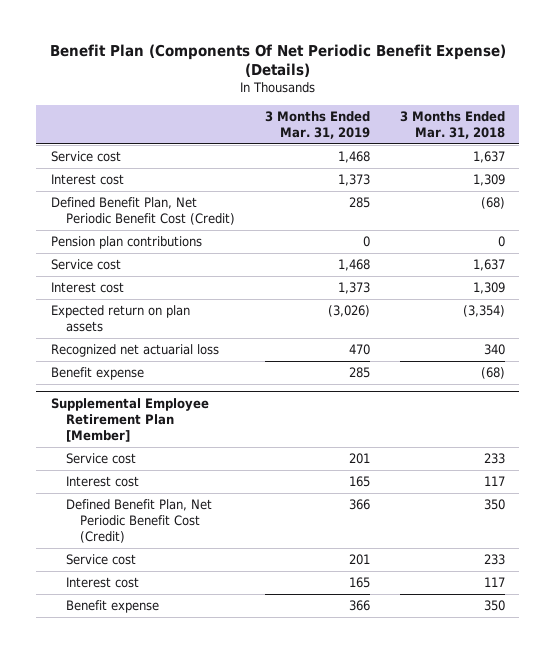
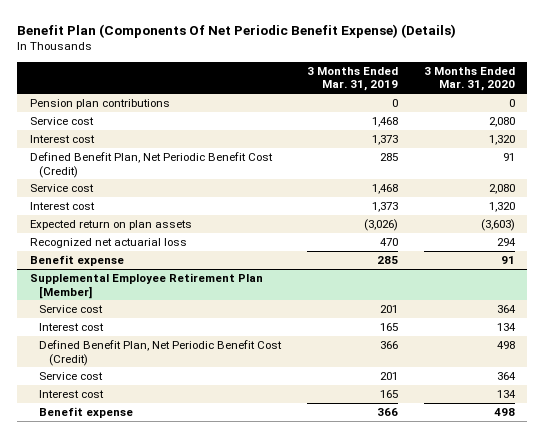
[399,111,505,139] 3 Months Ended Mar. 31, 2018 -> none
none -> [423,66,515,92] 3 Months Ended Mar. 31, 2020
[51,236,203,250] Pension plan contributions -> [29,99,170,110] Pension plan contributions

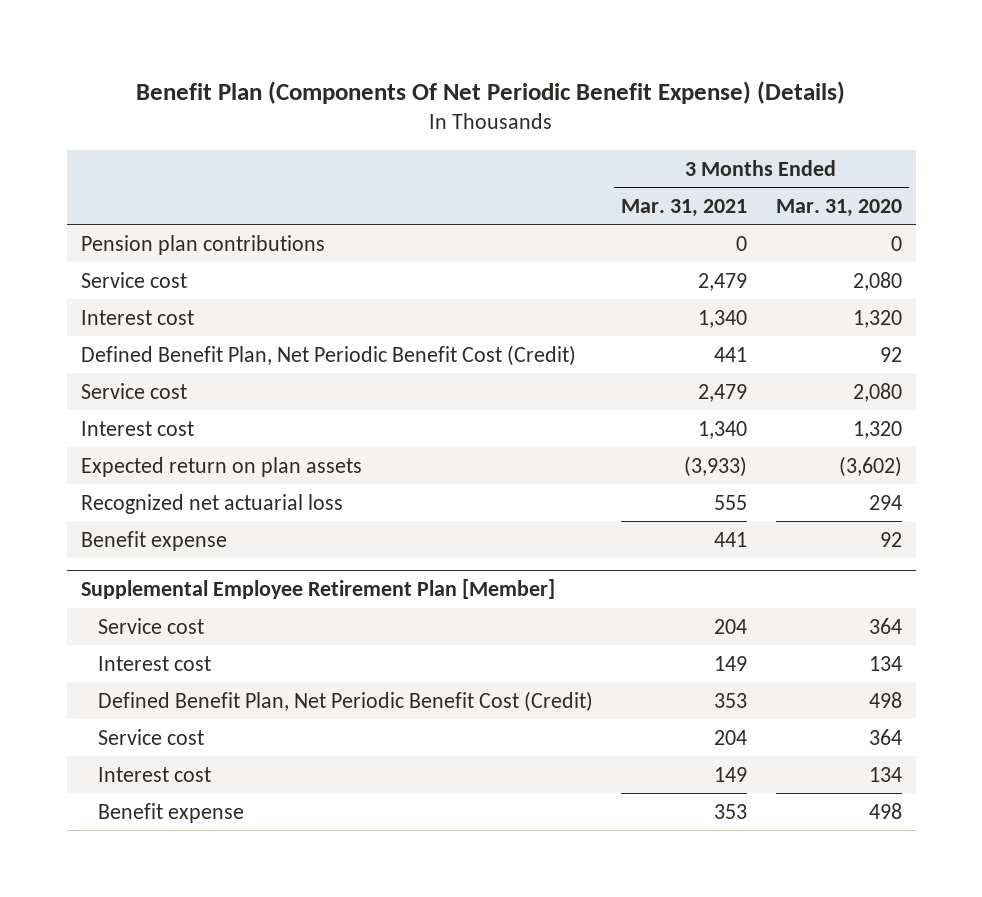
[307,66,399,92] 3 Months Ended Mar. 31, 2019 -> none
none -> [621,198,748,217] Mar. 31, 2021
[502,153,515,162] 91 -> [879,346,902,362] 92
[480,219,515,232] (3,603) -> [838,455,902,477] (3,602)
[500,256,515,265] 91 -> [879,531,902,547] 92

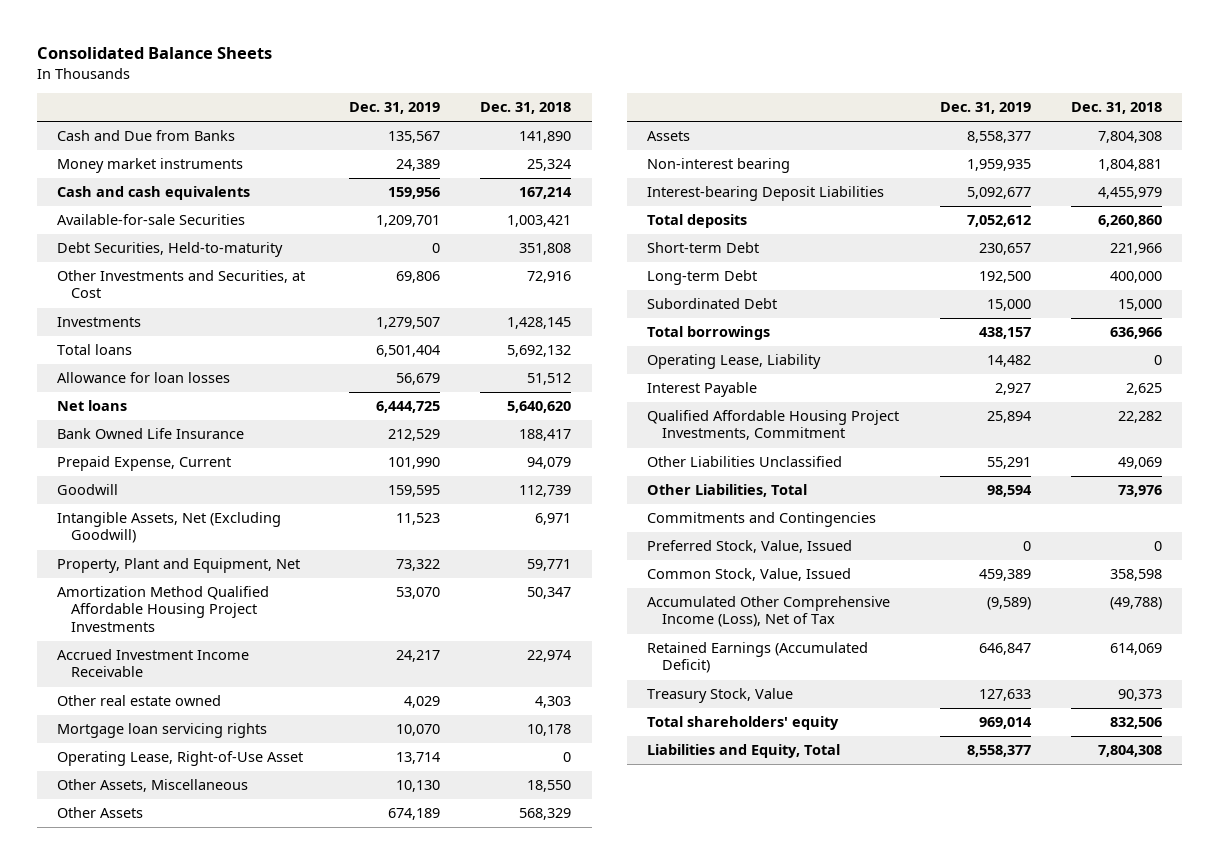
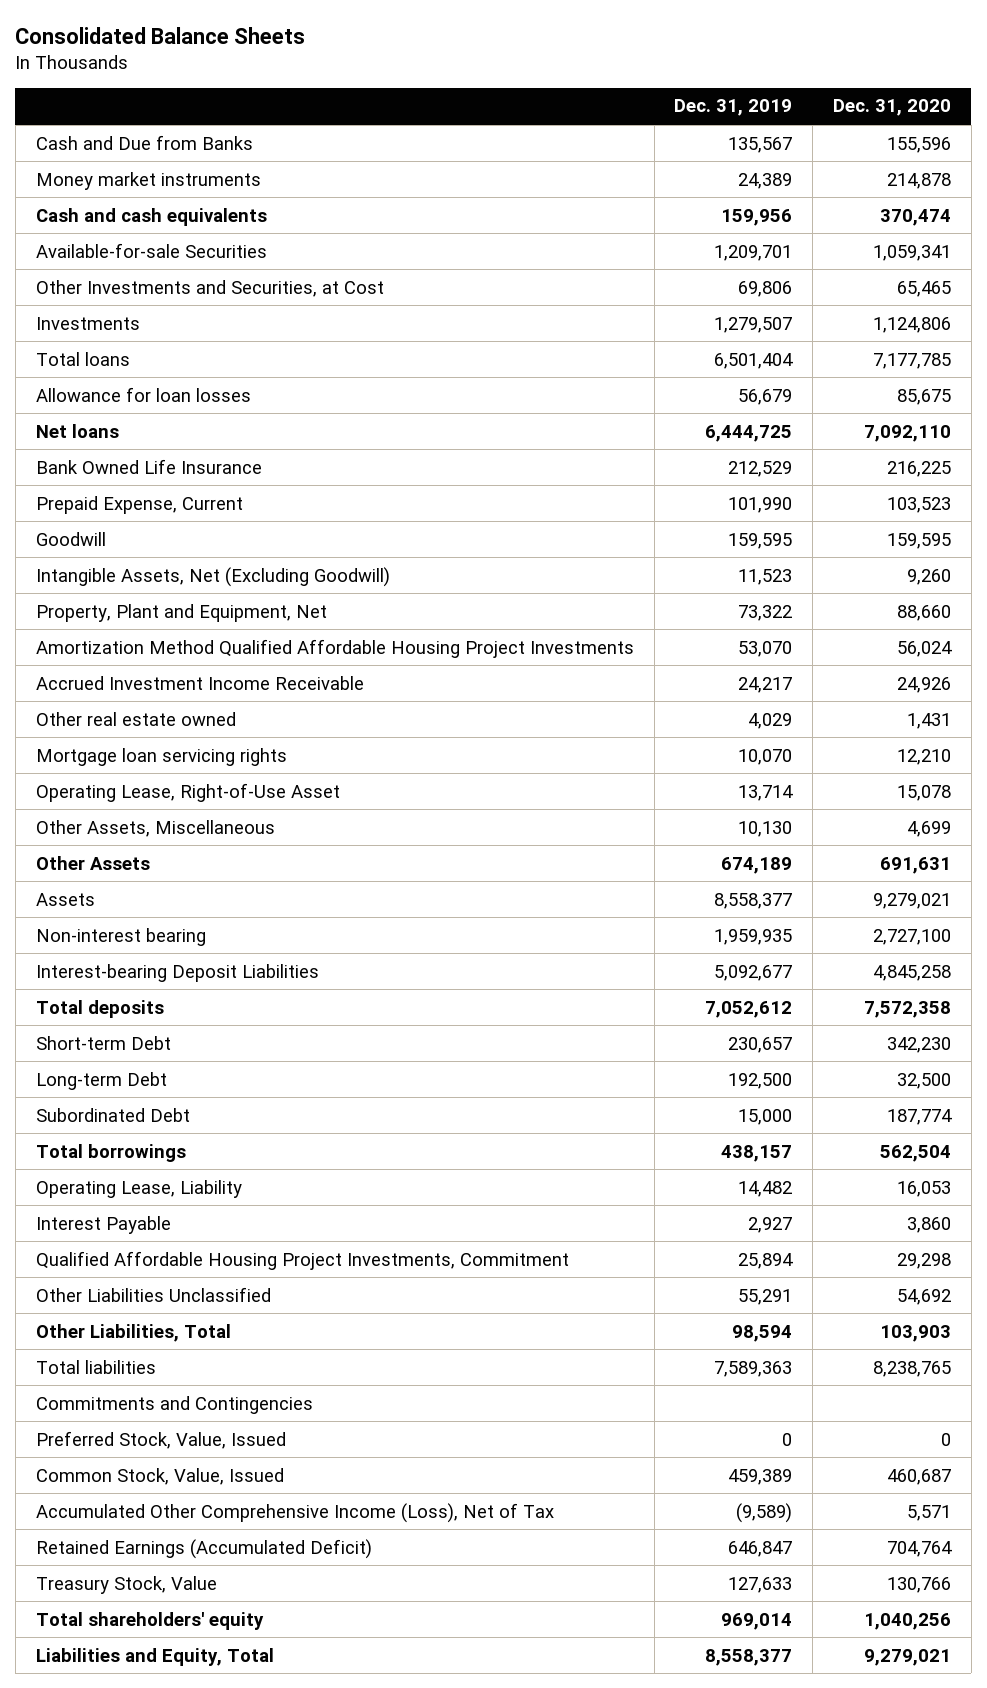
[480,102,572,115] Dec. 31, 2018 -> none
none -> [833,99,952,117] Dec. 31, 2020
[57,242,284,258] Debt Securities, Held-to-maturity -> none
none -> [35,1359,156,1374] Total liabilities

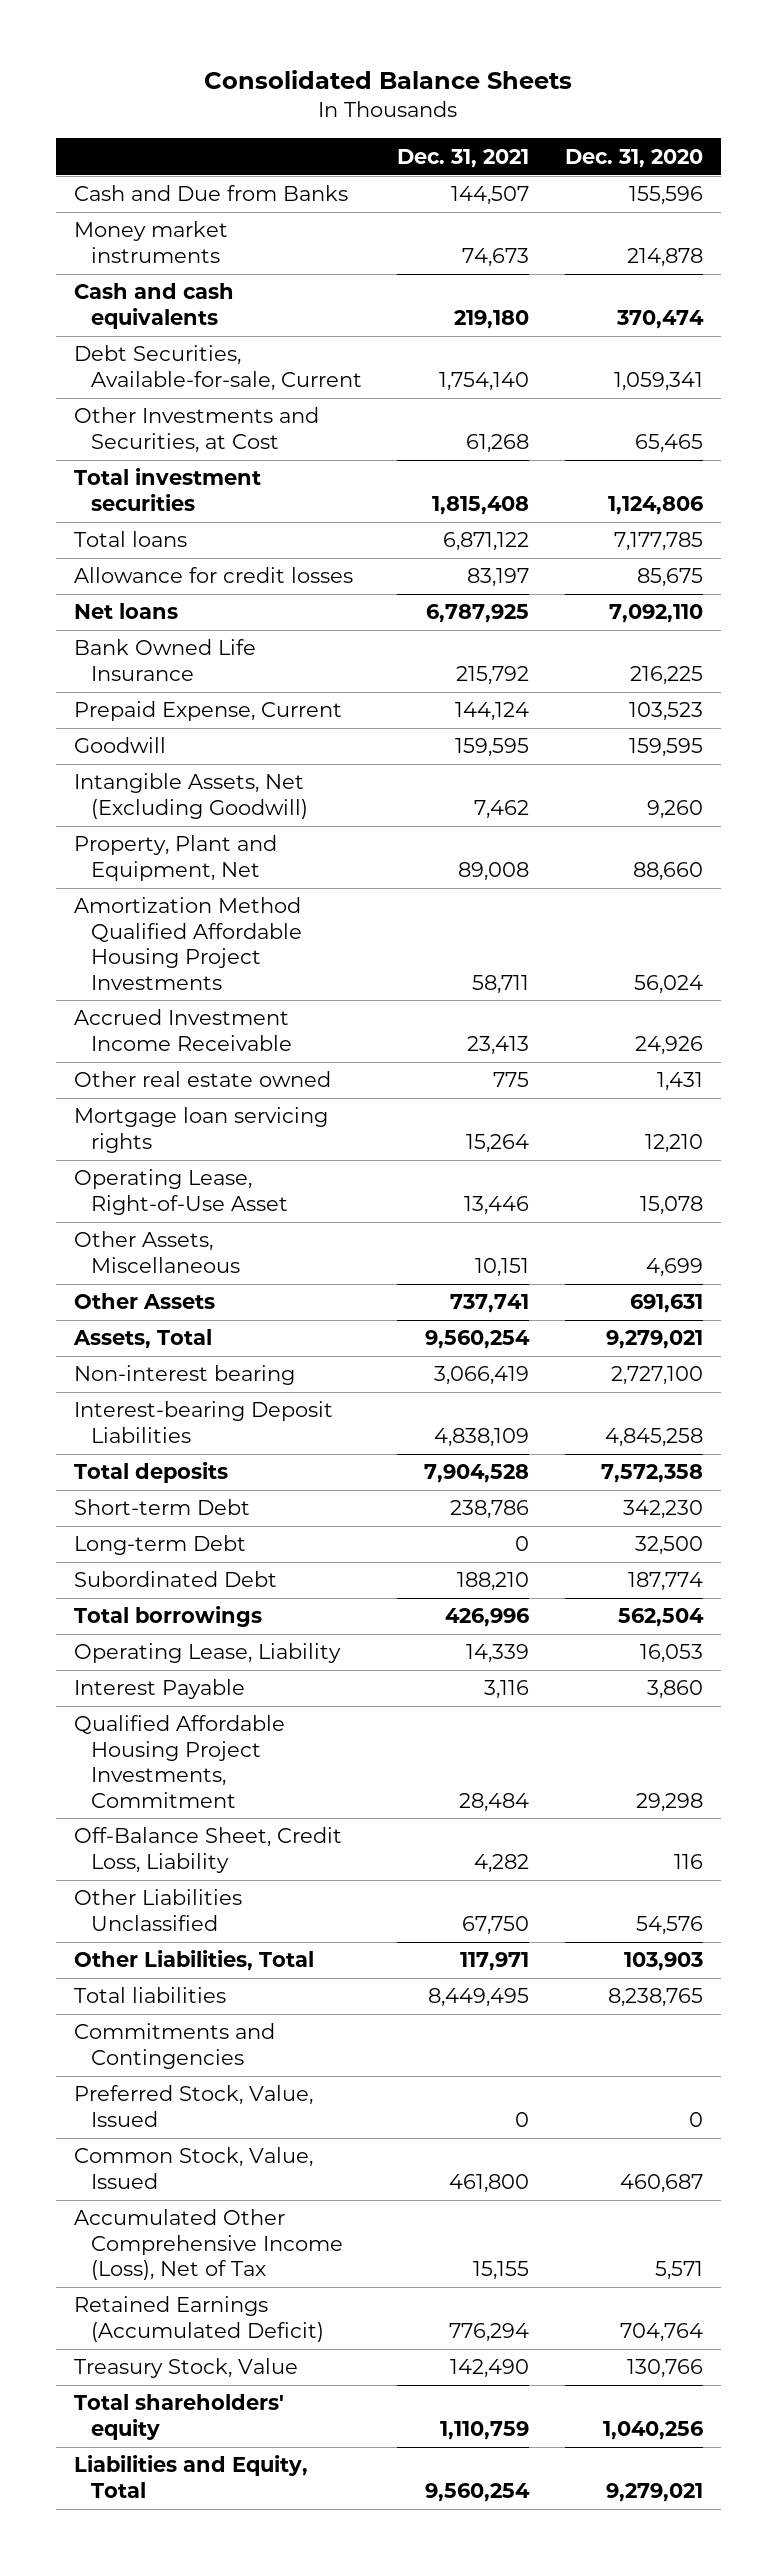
[674,99,793,117] Dec. 31, 2019 -> none
none -> [397,148,530,168] Dec. 31, 2021
[35,242,267,258] Available-for-sale Securities -> [73,345,363,391] Debt Securities, Available-for-sale, Current
[35,316,140,330] Investments -> [73,468,261,511] Total investment securities
[35,386,251,402] Allowance for loan losses -> [73,567,353,584] Allowance for credit losses
[35,892,95,906] Assets -> [72,1329,212,1350] Assets, Total
none -> [73,1827,342,1873] Off-Balance Sheet, Credit Loss, Liability
[897,1288,952,1305] 54,692 -> [635,1915,703,1935] 54,576

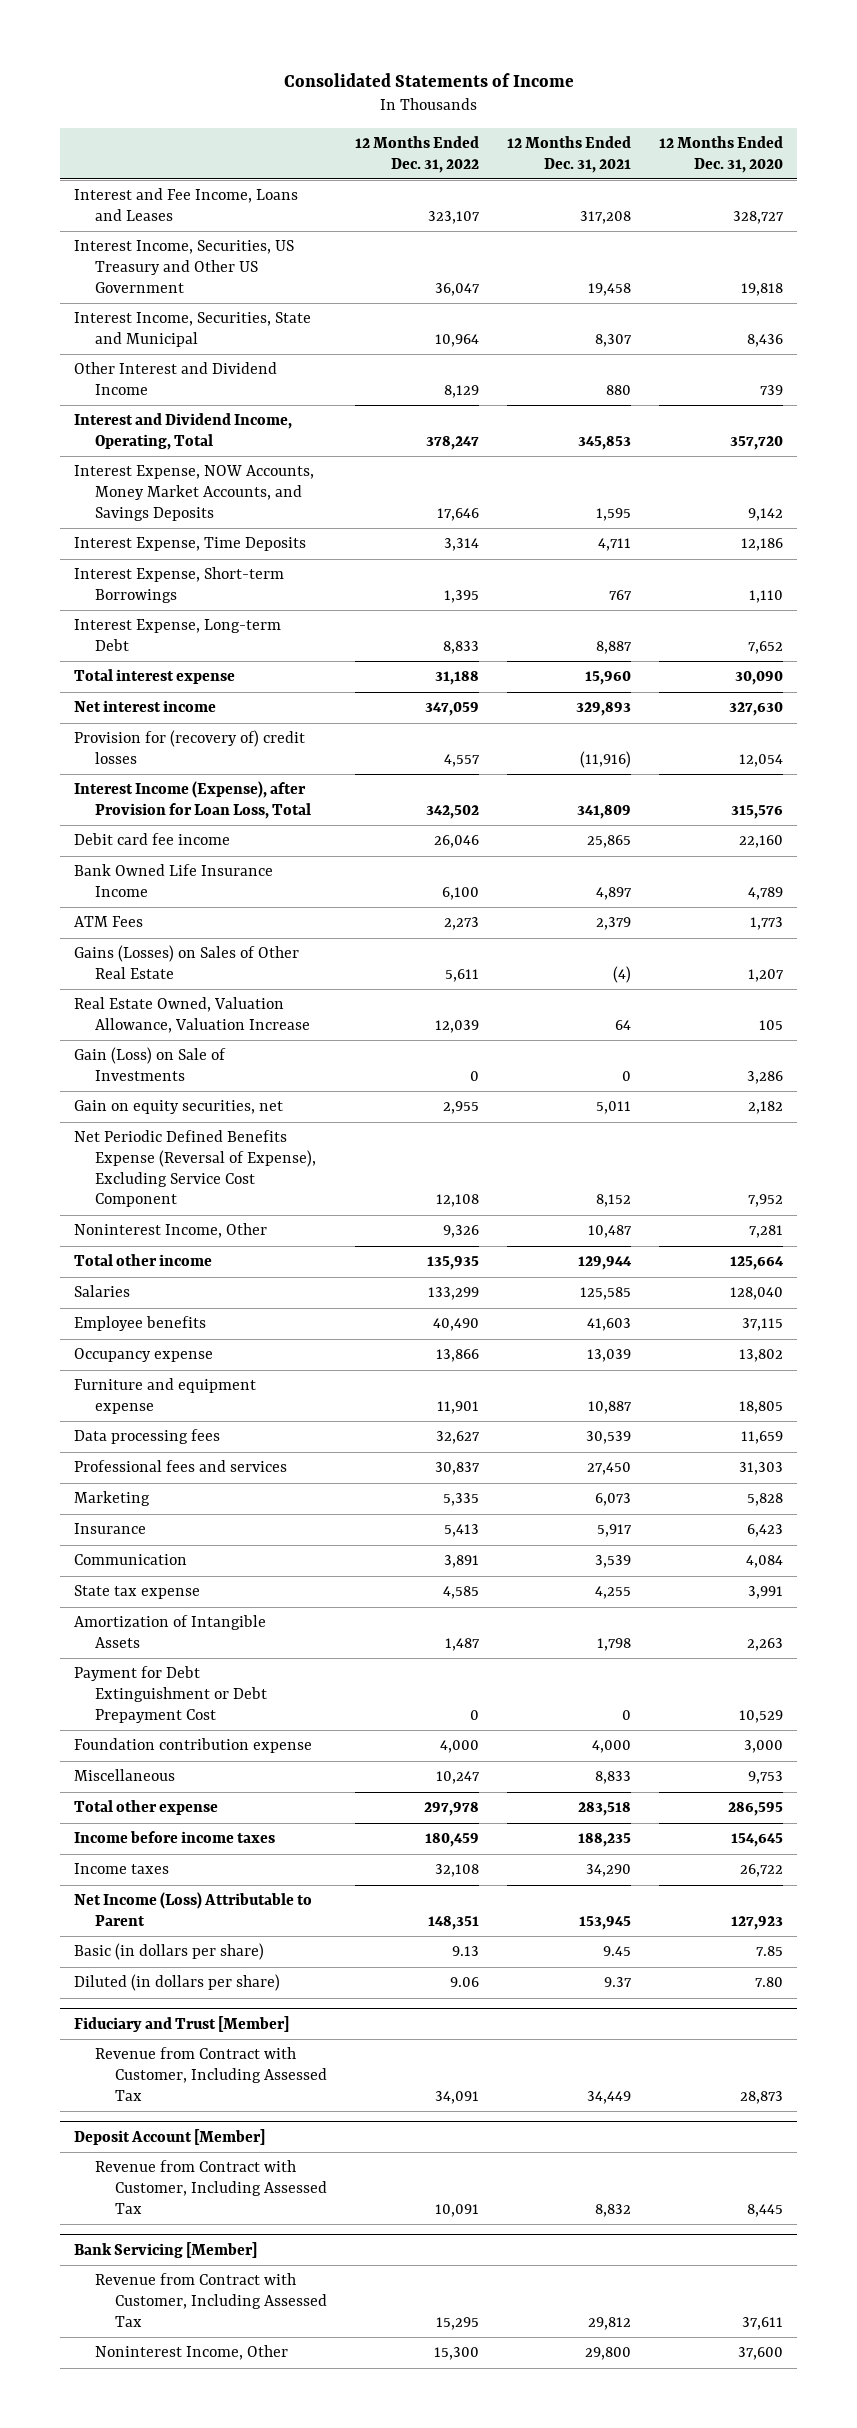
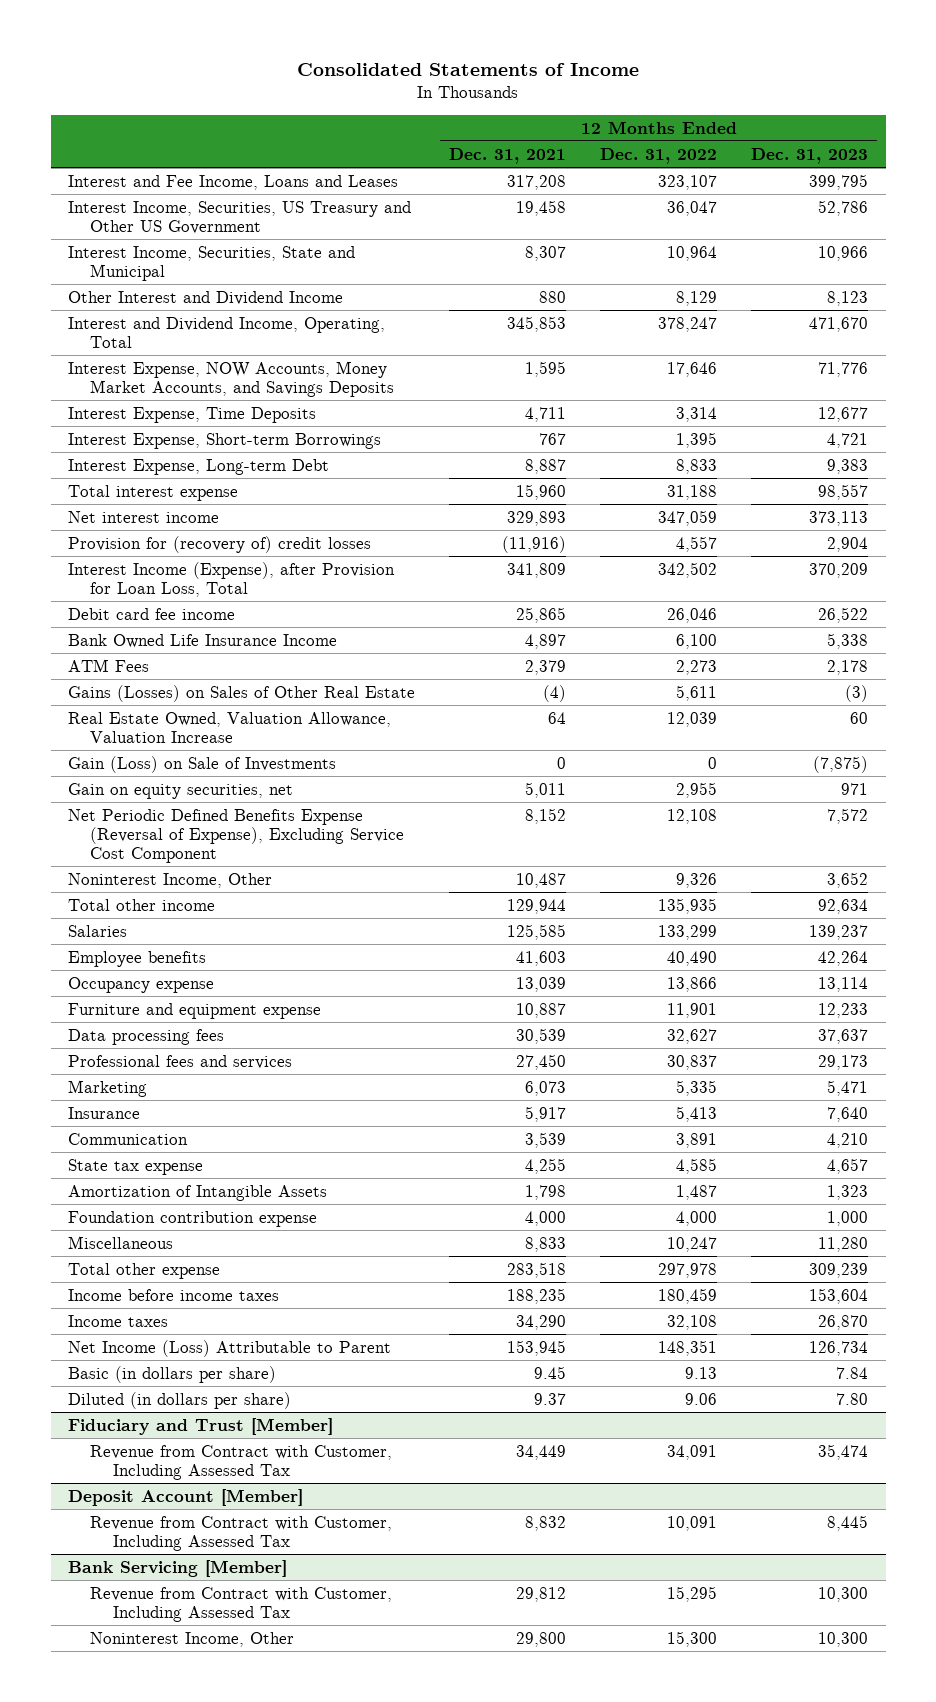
[659,135,784,173] 12 Months Ended Dec. 31, 2020 -> none
none -> [751,147,869,164] Dec. 31, 2023
[74,1666,267,1723] Payment for Debt Extinguishment or Debt Prepayment Cost -> none

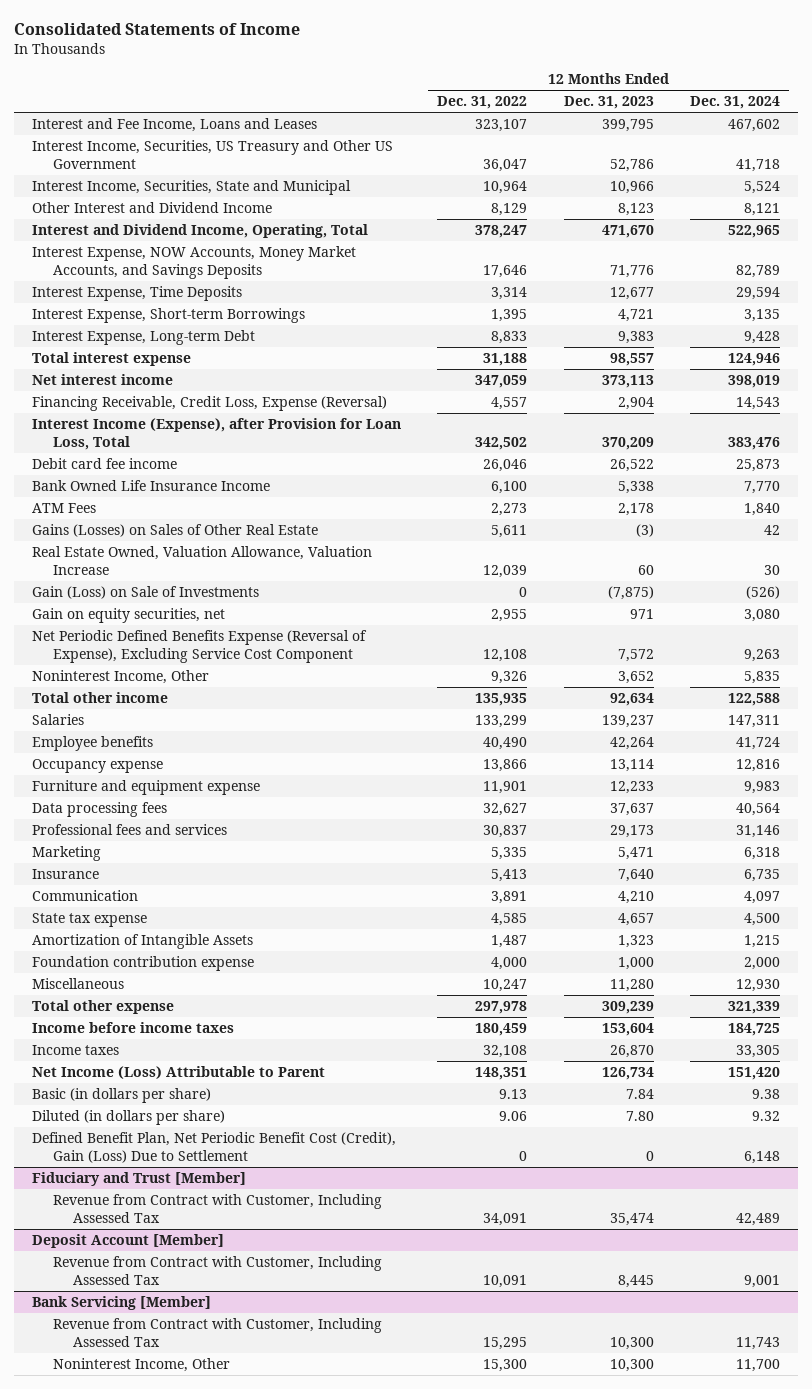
[448,147,566,164] Dec. 31, 2021 -> none
none -> [690,96,781,110] Dec. 31, 2024
[67,535,371,553] Provision for (recovery of) credit losses -> [31,396,387,412] Financing Receivable, Credit Loss, Expense (Reversal)
none -> [31,1132,396,1163] Defined Benefit Plan, Net Periodic Benefit Cost (Credit), Gain (Loss) Due to Settlement

